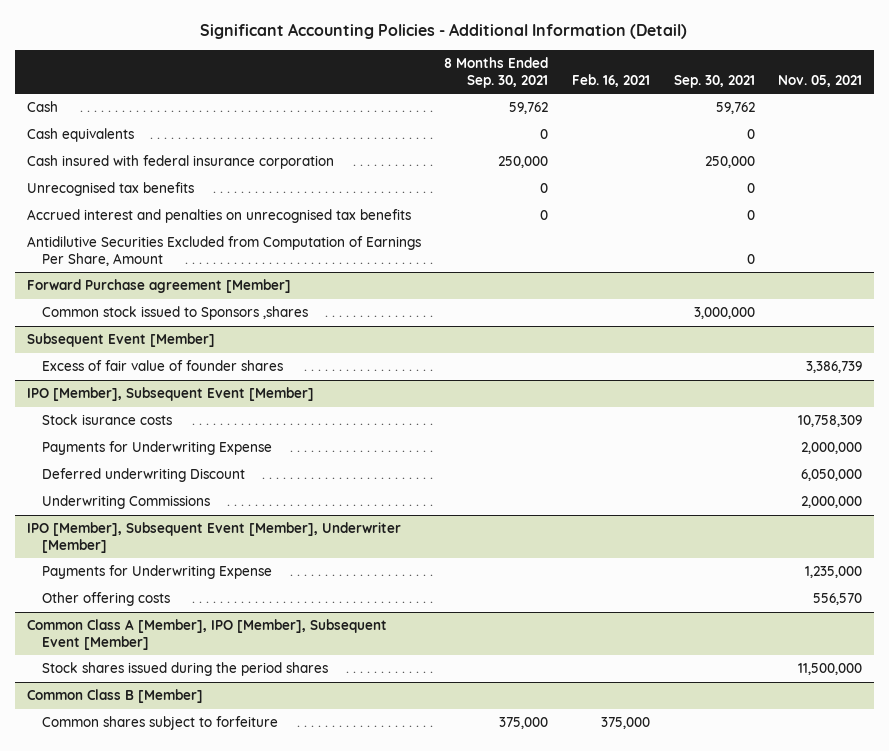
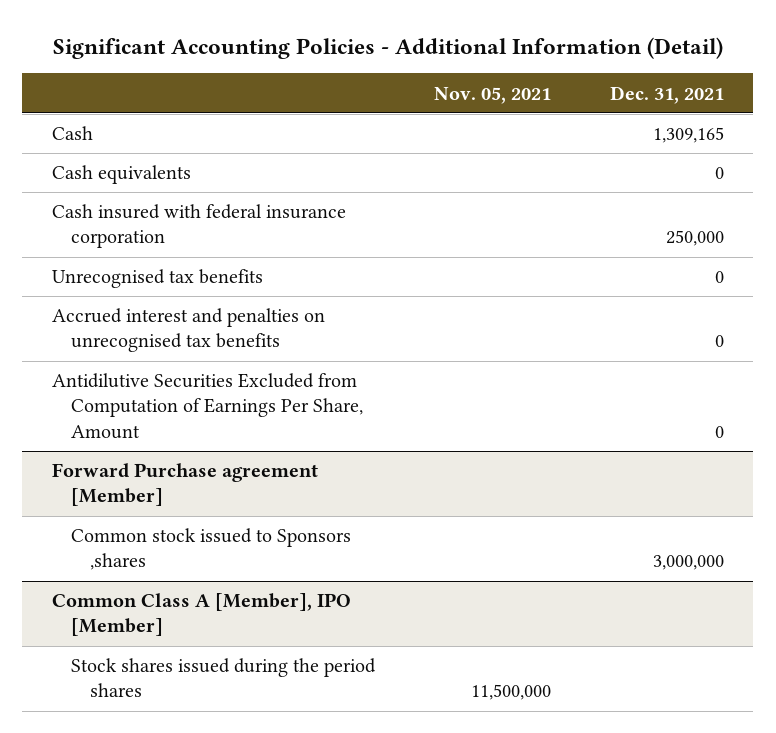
[444,57,549,88] 8 Months Ended Sep. 30, 2021 -> none
[571,73,650,87] Feb. 16, 2021 -> none
[673,74,755,88] Sep. 30, 2021 -> none
none -> [609,85,724,104] Dec. 31, 2021
[26,333,215,348] Subsequent Event [Member] -> none
[41,360,283,372] Excess of fair value of founder shares -> none
[26,387,314,402] IPO [Member], Subsequent Event [Member] -> none
[41,414,172,426] Stock isurance costs -> none
[41,441,272,456] Payments for Underwriting Expense -> none
[41,468,245,483] Deferred underwriting Discount -> none
[41,495,210,510] Underwriting Commissions -> none
[26,522,401,553] IPO [Member], Subsequent Event [Member], Underwriter [Member] -> none
[41,565,272,580] Payments for Underwriting Expense -> none
[41,592,170,607] Other offering costs -> none
[26,619,387,650] Common Class A [Member], IPO [Member], Subsequent Event [Member] -> [51,593,351,637] Common Class A [Member], IPO [Member]
[26,689,203,704] Common Class B [Member] -> none
[41,716,278,731] Common shares subject to forfeiture -> none

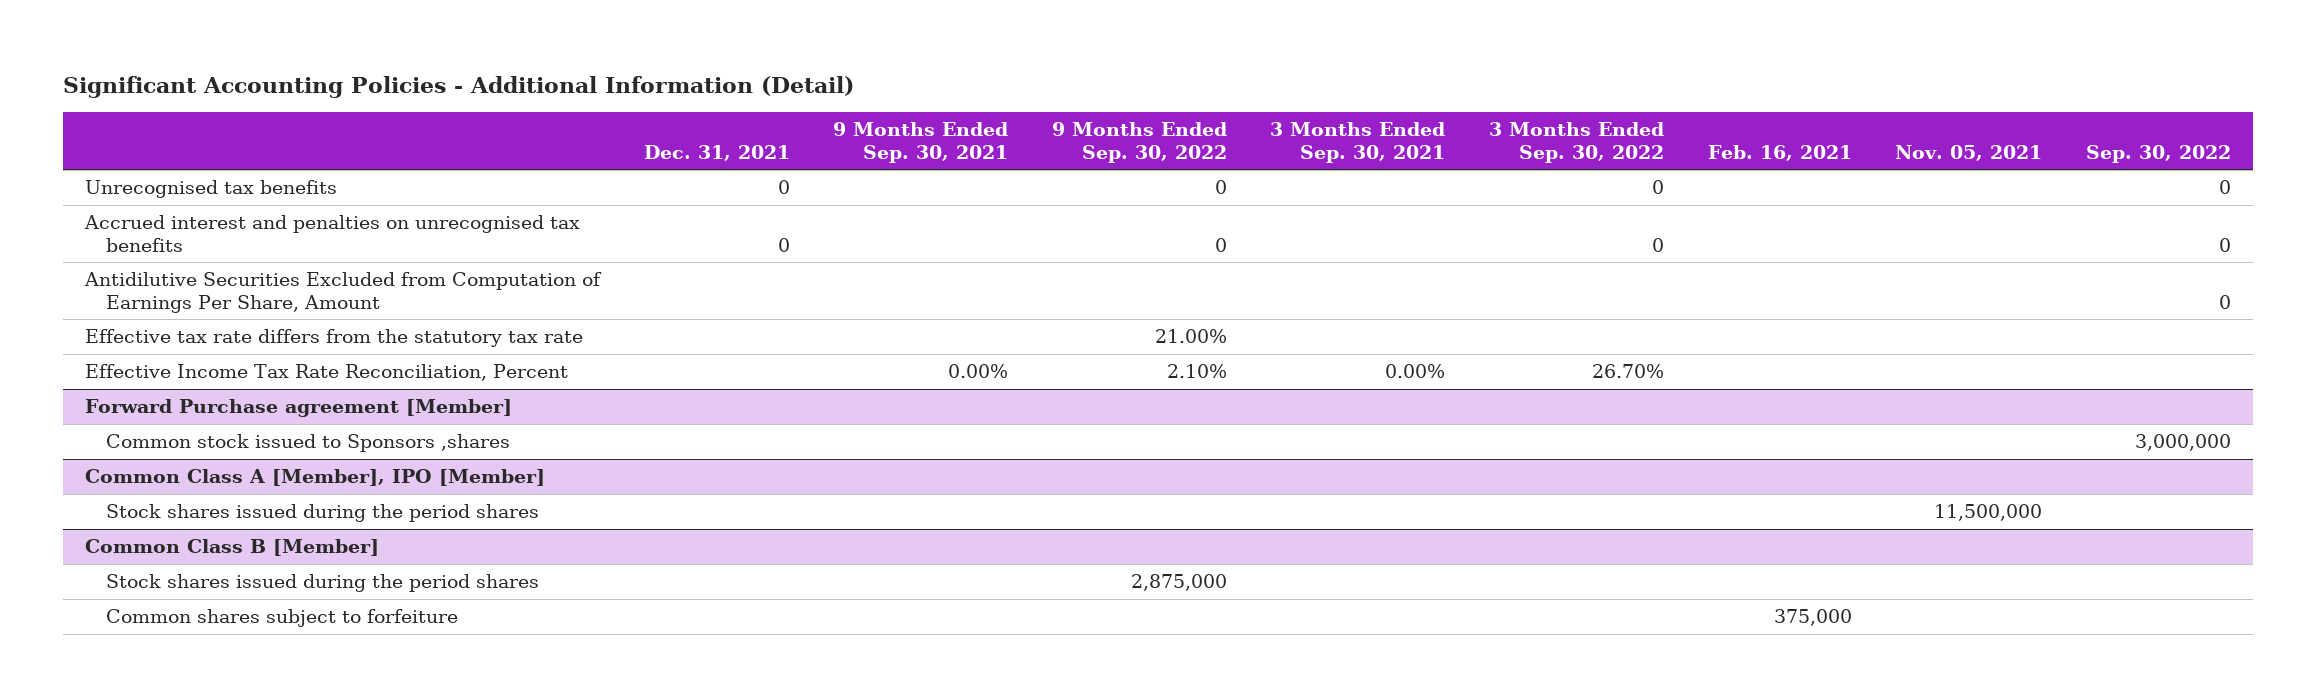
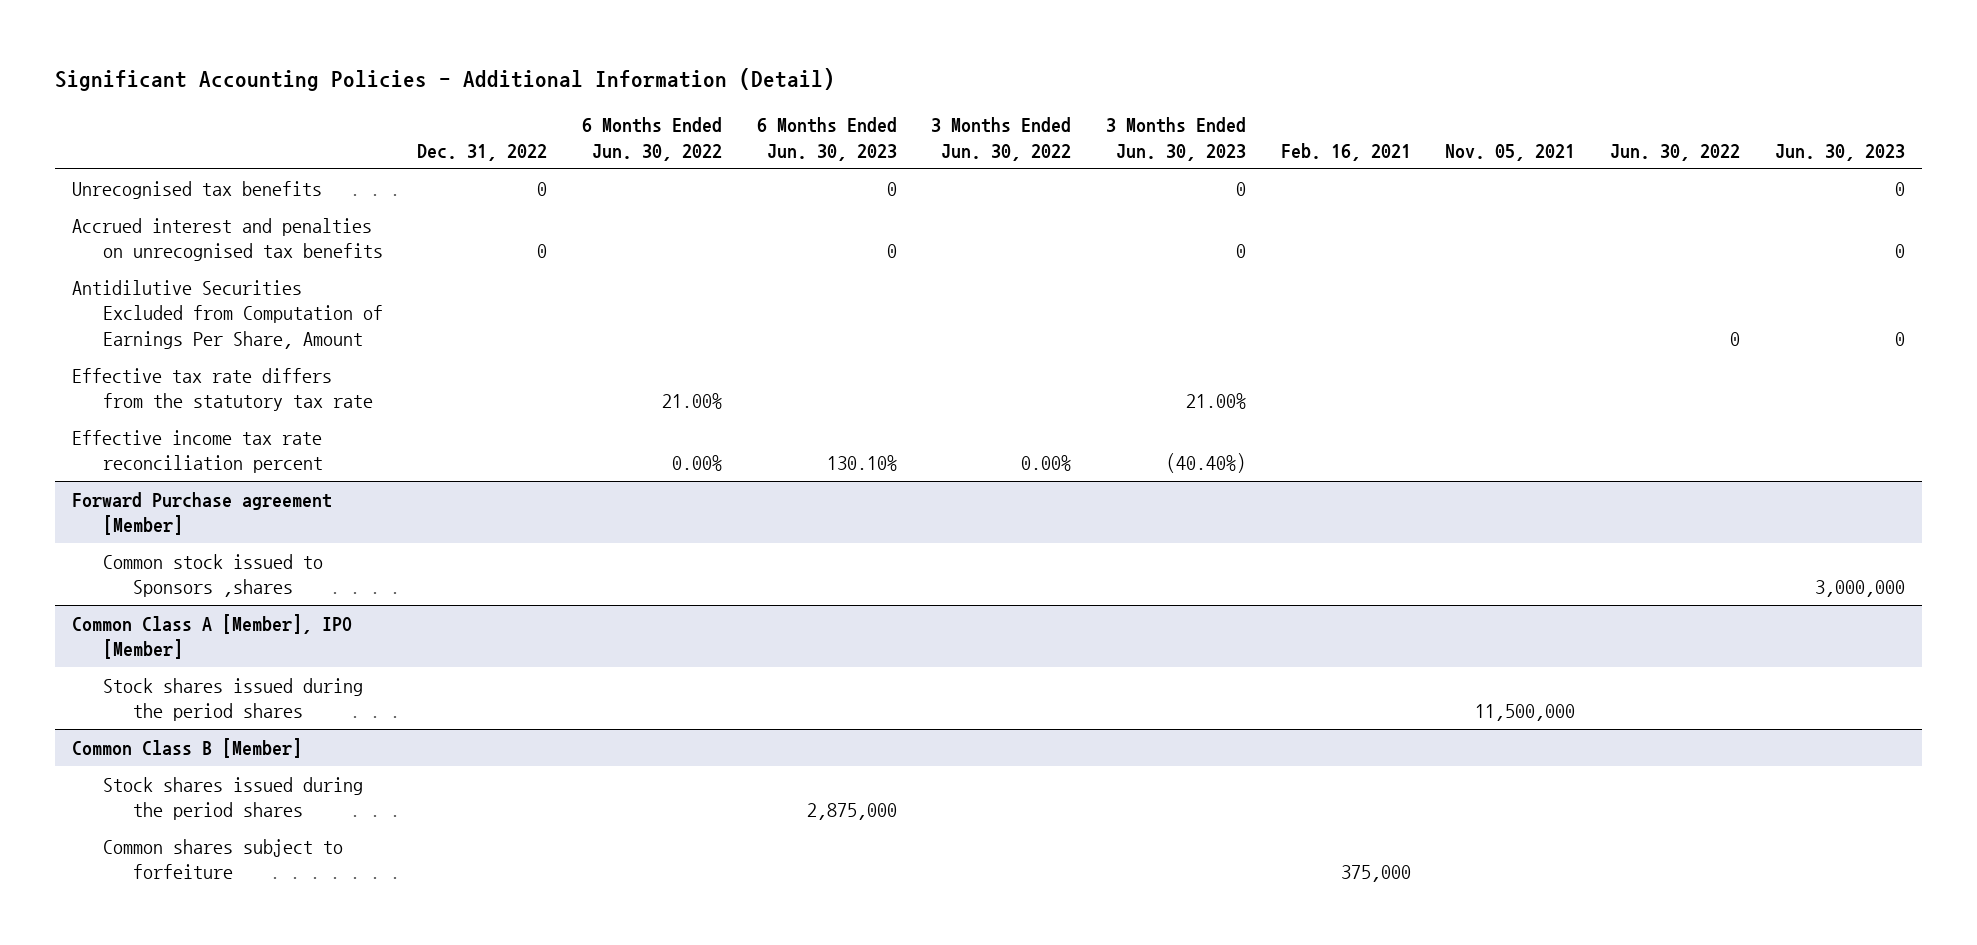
[643,144,790,161] Dec. 31, 2021 -> none
[833,122,1009,163] 9 Months Ended Sep. 30, 2021 -> none
[1051,122,1227,163] 9 Months Ended Sep. 30, 2022 -> none
[1270,122,1446,163] 3 Months Ended Sep. 30, 2021 -> none
[1489,122,1665,163] 3 Months Ended Sep. 30, 2022 -> none
[2085,144,2231,163] Sep. 30, 2022 -> none
none -> [417,143,548,161] Dec. 31, 2022
none -> [582,117,723,161] 6 Months Ended Jun. 30, 2022
none -> [756,117,897,161] 6 Months Ended Jun. 30, 2023
none -> [931,117,1072,161] 3 Months Ended Jun. 30, 2022
none -> [1106,117,1247,161] 3 Months Ended Jun. 30, 2023
none -> [1610,143,1741,161] Jun. 30, 2022
none -> [1774,143,1905,161] Jun. 30, 2023
[85,364,569,382] Effective Income Tax Rate Reconciliation, Percent -> [72,429,323,474] Effective income tax rate reconciliation percent

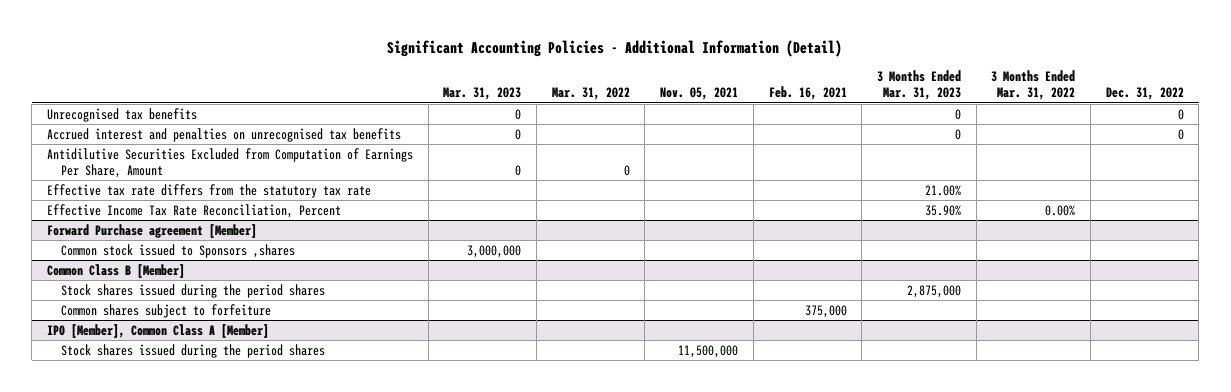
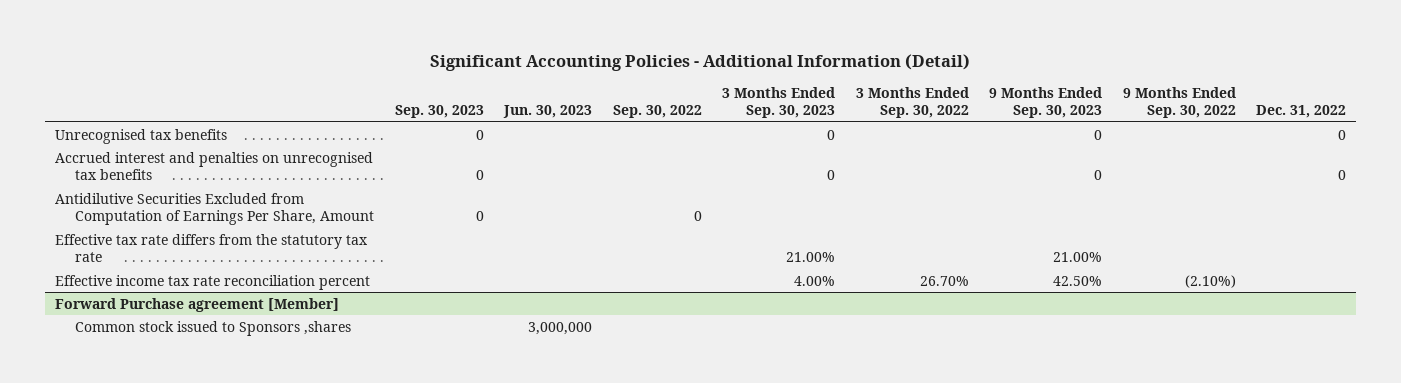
[443,87,522,101] Mar. 31, 2023 -> none
[551,87,630,101] Mar. 31, 2022 -> none
[660,87,739,101] Nov. 05, 2021 -> none
[768,86,847,101] Feb. 16, 2021 -> none
[876,70,961,101] 3 Months Ended Mar. 31, 2023 -> none
[991,70,1076,101] 3 Months Ended Mar. 31, 2022 -> none
none -> [394,105,484,119] Sep. 30, 2023
none -> [503,105,593,119] Jun. 30, 2023
none -> [612,105,702,119] Sep. 30, 2022
none -> [722,86,836,119] 3 Months Ended Sep. 30, 2023
none -> [855,86,969,119] 3 Months Ended Sep. 30, 2022
none -> [989,86,1103,119] 9 Months Ended Sep. 30, 2023
none -> [1122,86,1236,119] 9 Months Ended Sep. 30, 2022
[47,203,342,218] Effective Income Tax Rate Reconciliation, Percent -> [54,274,370,290] Effective income tax rate reconciliation percent
[47,263,186,278] Common Class B [Member] -> none
[61,283,326,298] Stock shares issued during the period shares -> none
[61,303,272,318] Common shares subject to forfeiture -> none
[47,323,270,338] IPO [Member], Common Class A [Member] -> none
[61,343,326,358] Stock shares issued during the period shares -> none

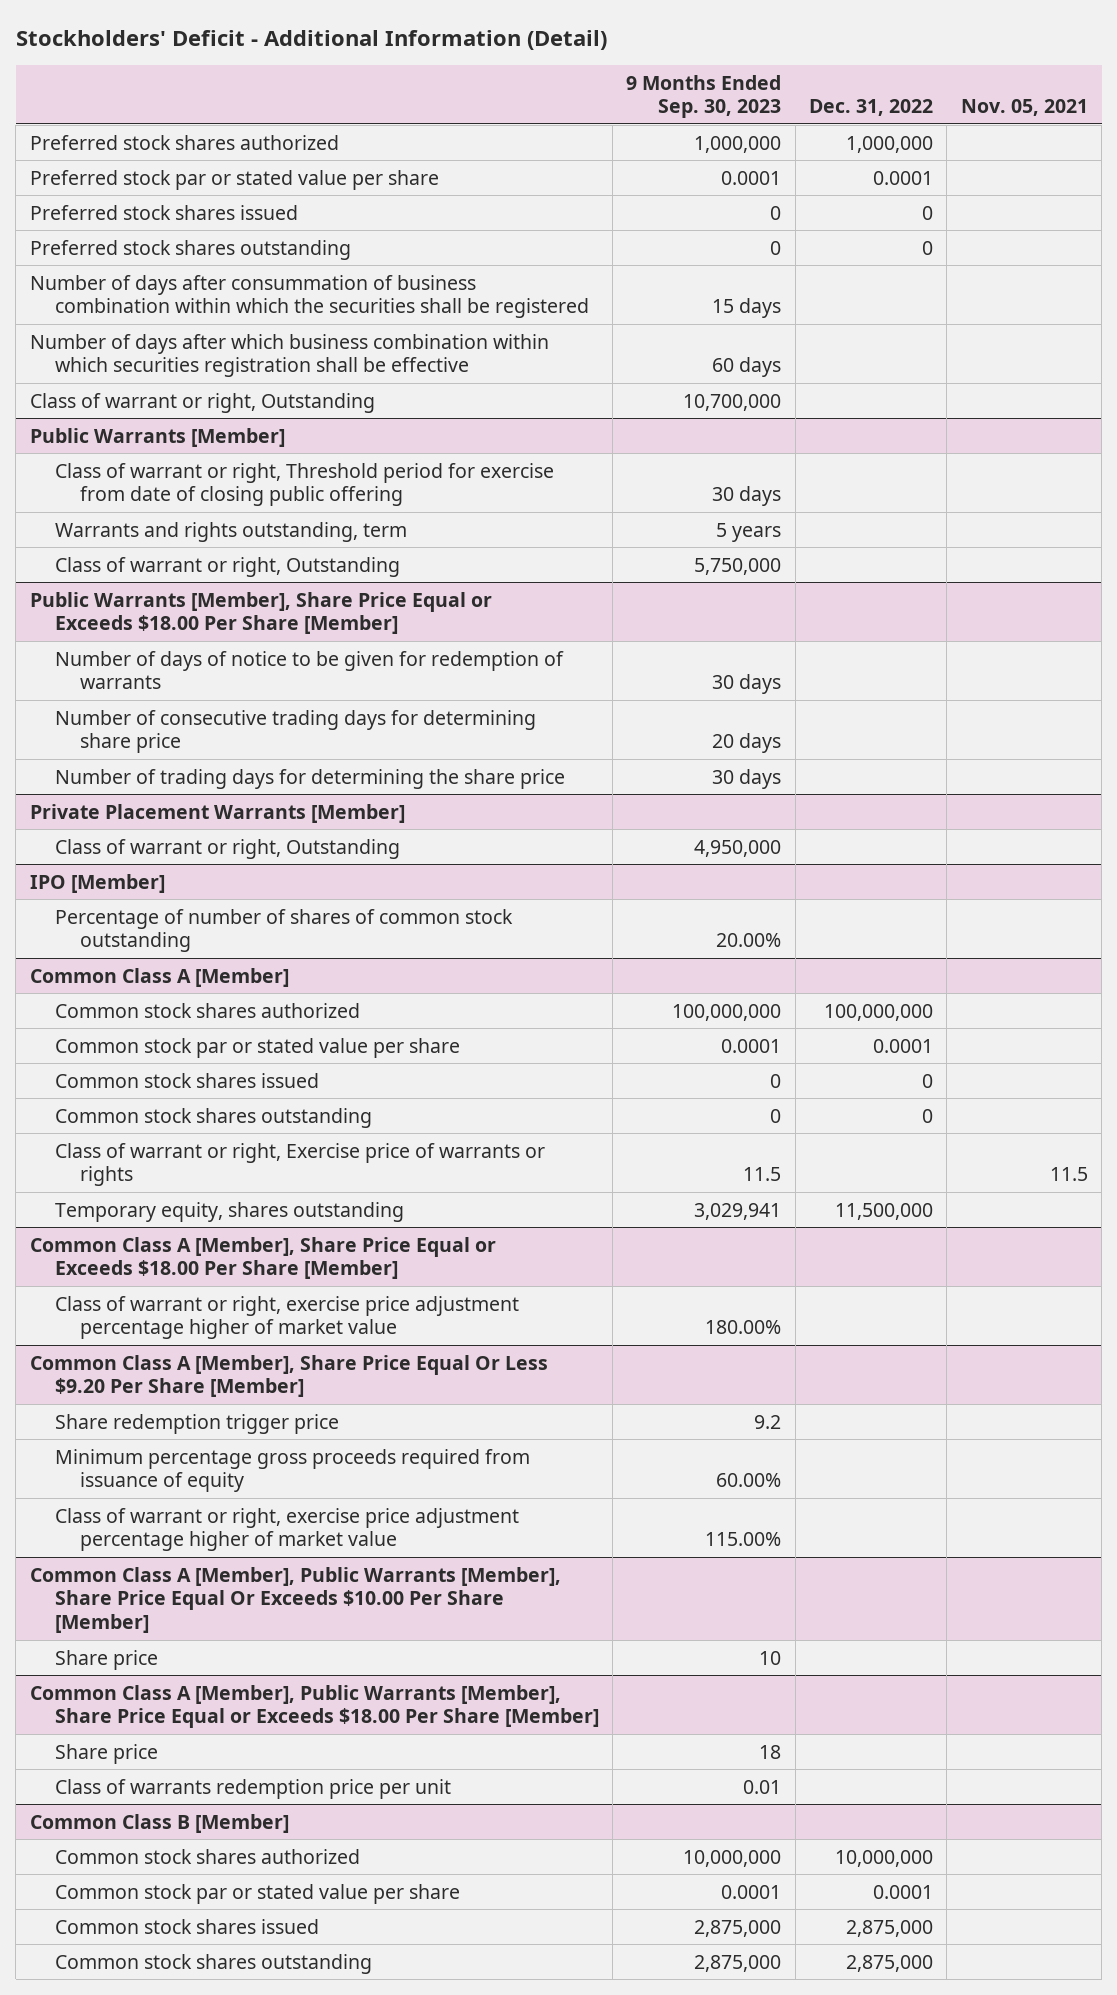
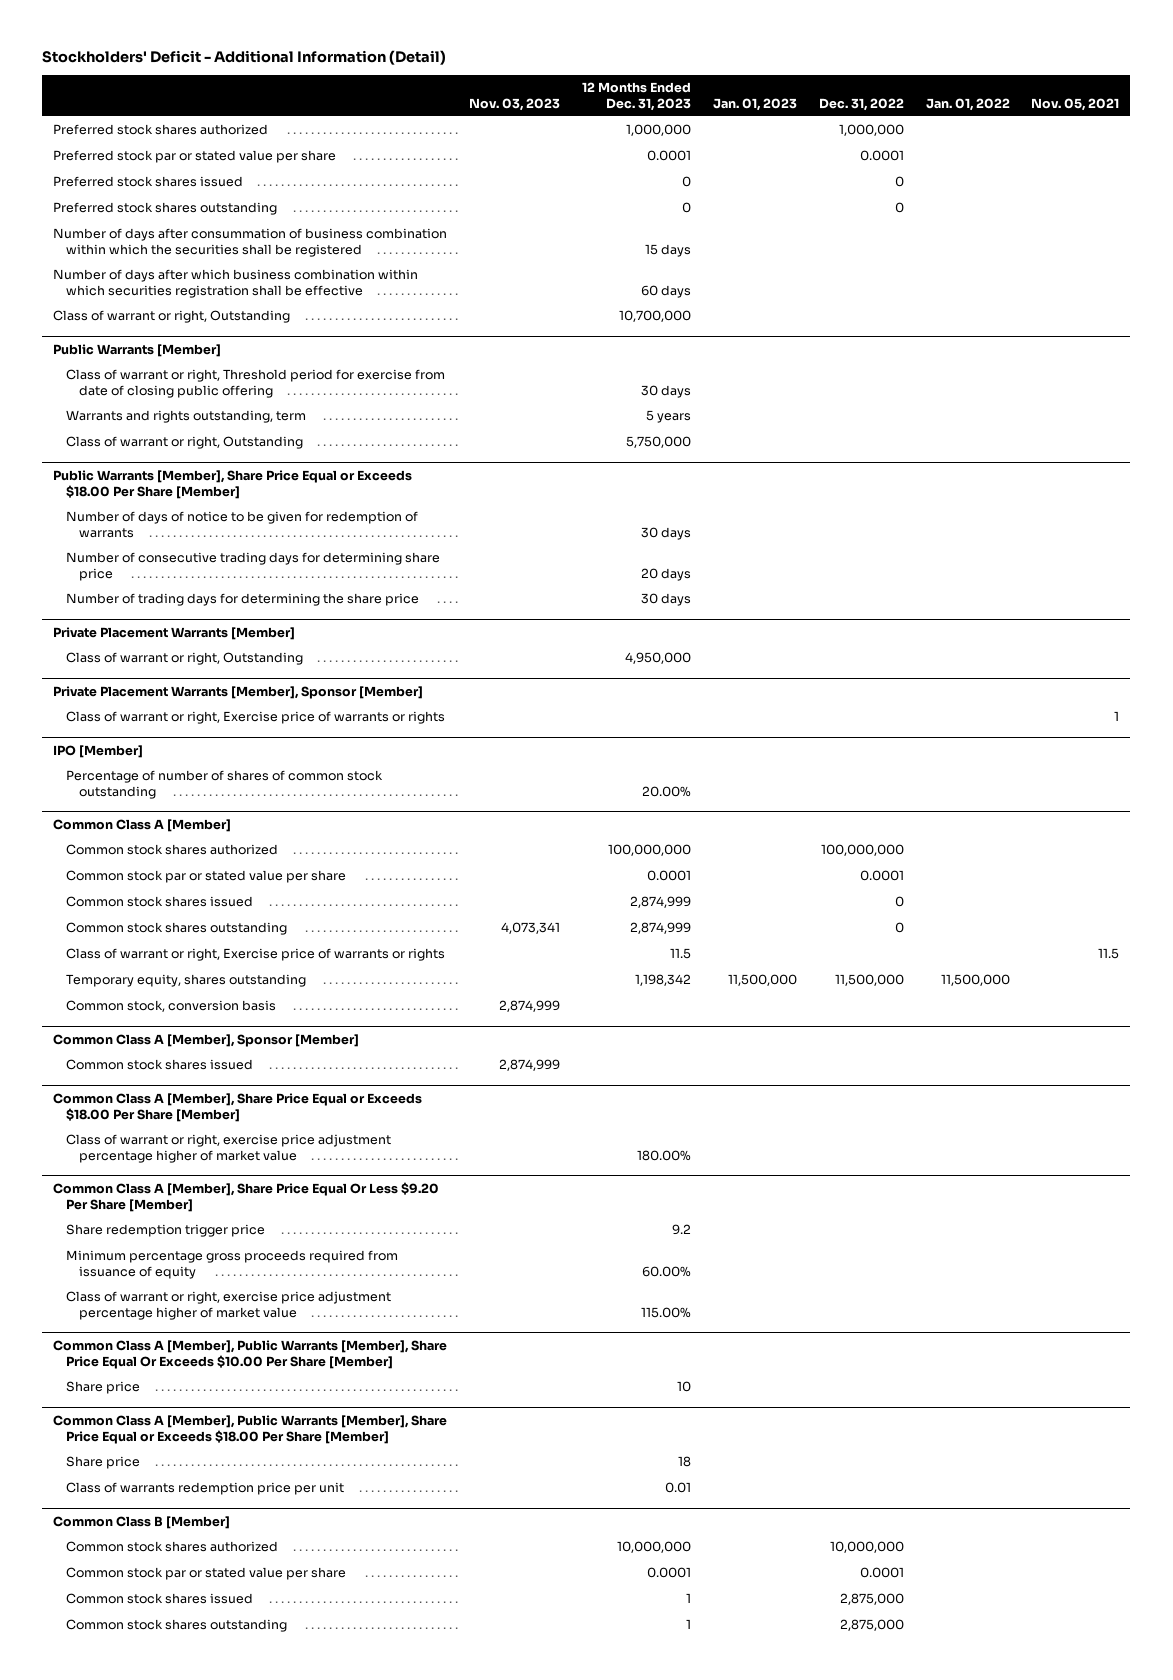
[626,74,782,119] 9 Months Ended Sep. 30, 2023 -> none
none -> [469,97,561,111] Nov. 03, 2023
none -> [581,82,691,111] 12 Months Ended Dec. 31, 2023
none -> [712,97,797,111] Jan. 01, 2023
none -> [925,97,1010,111] Jan. 01, 2022
none -> [53,686,424,700] Private Placement Warrants [Member], Sponsor [Member]
none -> [66,711,446,725] Class of warrant or right, Exercise price of warrants or rights
none -> [66,1000,277,1013] Common stock, conversion basis
none -> [53,1034,360,1048] Common Class A [Member], Sponsor [Member]
none -> [66,1059,254,1071] Common stock shares issued

